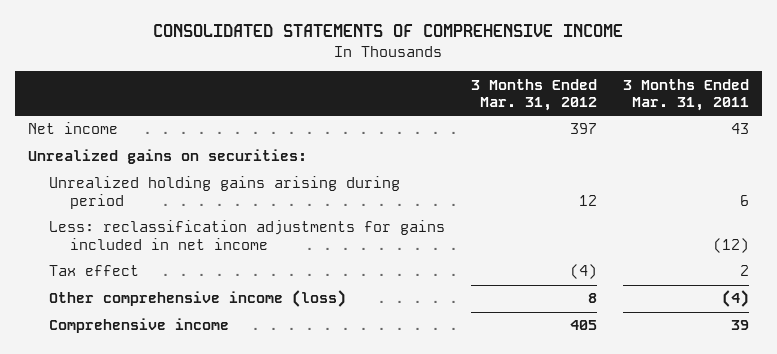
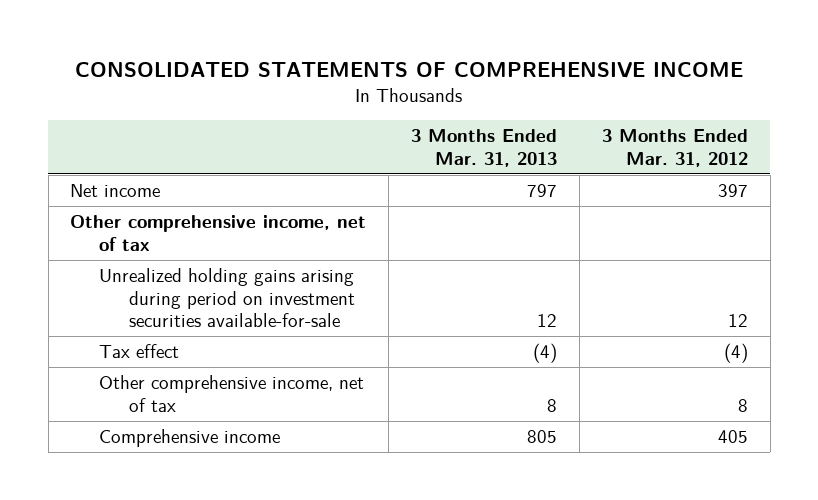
[622,78,749,112] 3 Months Ended Mar. 31, 2011 -> none
none -> [411,129,558,167] 3 Months Ended Mar. 31, 2013
[48,220,445,250] Less: reclassification adjustments for gains included in net income -> none
[27,149,307,165] Unrealized gains on securities: -> [70,215,367,251] Other comprehensive income, net of tax
[48,176,400,209] Unrealized holding gains arising during period -> [99,268,355,328] Unrealized holding gains arising during period on investment securities available-for-sale
[48,290,346,308] Other comprehensive income (loss) -> none
none -> [99,375,365,412] Other comprehensive income, net of tax

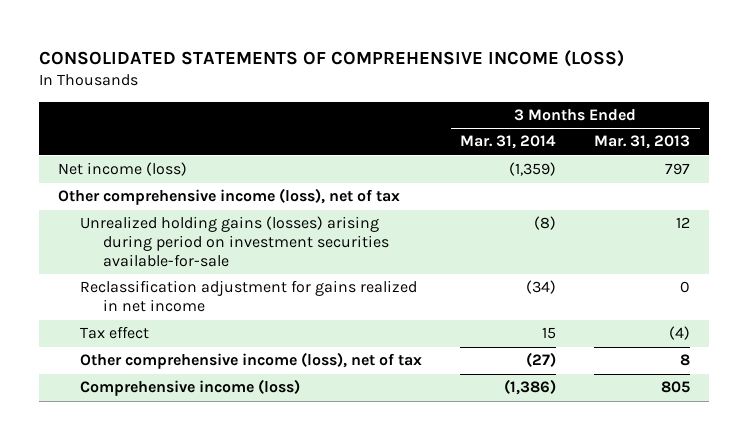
[75,61,744,78] CONSOLIDATED STATEMENTS OF COMPREHENSIVE INCOME -> [38,49,624,67] CONSOLIDATED STATEMENTS OF COMPREHENSIVE INCOME (LOSS)
[601,129,748,167] 3 Months Ended Mar. 31, 2012 -> none
none -> [460,135,557,150] Mar. 31, 2014
[70,184,161,198] Net income -> [57,162,187,177] Net income (loss)
[70,215,367,251] Other comprehensive income, net of tax -> [57,188,400,206] Other comprehensive income (loss), net of tax
[99,268,355,328] Unrealized holding gains arising during period on investment securities available-for-sale -> [80,216,390,268] Unrealized holding gains (losses) arising during period on investment securities available-for-sale
none -> [80,280,418,313] Reclassification adjustment for gains realized in net income
[99,375,365,412] Other comprehensive income, net of tax -> [80,352,423,370] Other comprehensive income (loss), net of tax
[99,429,281,448] Comprehensive income -> [80,379,301,397] Comprehensive income (loss)

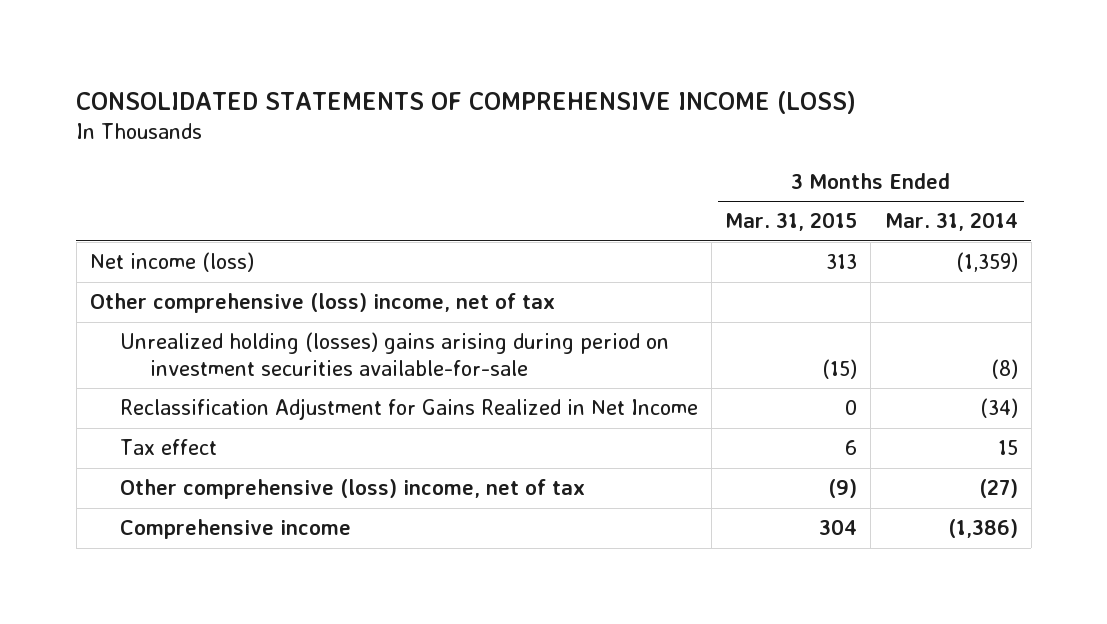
[594,135,691,150] Mar. 31, 2013 -> none
none -> [725,212,858,232] Mar. 31, 2015
[57,188,400,206] Other comprehensive income (loss), net of tax -> [89,293,555,314] Other comprehensive (loss) income, net of tax
[80,216,390,268] Unrealized holding gains (losses) arising during period on investment securities available-for-sale -> [119,332,669,376] Unrealized holding (losses) gains arising during period on investment securities available-for-sale
[80,280,418,313] Reclassification adjustment for gains realized in net income -> [119,398,698,421] Reclassification Adjustment for Gains Realized in Net Income
[80,352,423,370] Other comprehensive income (loss), net of tax -> [119,479,585,500] Other comprehensive (loss) income, net of tax
[80,379,301,397] Comprehensive income (loss) -> [119,519,351,540] Comprehensive income

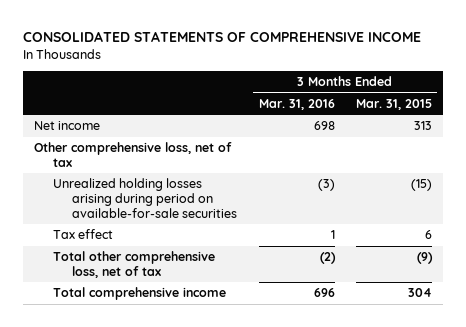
[76,90,857,114] CONSOLIDATED STATEMENTS OF COMPREHENSIVE INCOME (LOSS) -> [22,31,421,43] CONSOLIDATED STATEMENTS OF COMPREHENSIVE INCOME
[884,212,1018,232] Mar. 31, 2014 -> none
none -> [258,98,335,110] Mar. 31, 2016
[119,398,698,421] Reclassification Adjustment for Gains Realized in Net Income -> none
[89,252,254,273] Net income (loss) -> [33,121,100,131] Net income
[89,293,555,314] Other comprehensive (loss) income, net of tax -> [33,142,232,167] Other comprehensive loss, net of tax
[119,332,669,376] Unrealized holding (losses) gains arising during period on investment securities available-for-sale -> [52,178,238,218] Unrealized holding losses arising during period on available-for-sale securities
[119,479,585,500] Other comprehensive (loss) income, net of tax -> [52,251,215,278] Total other comprehensive loss, net of tax
[119,519,351,540] Comprehensive income -> [52,287,226,301] Total comprehensive income

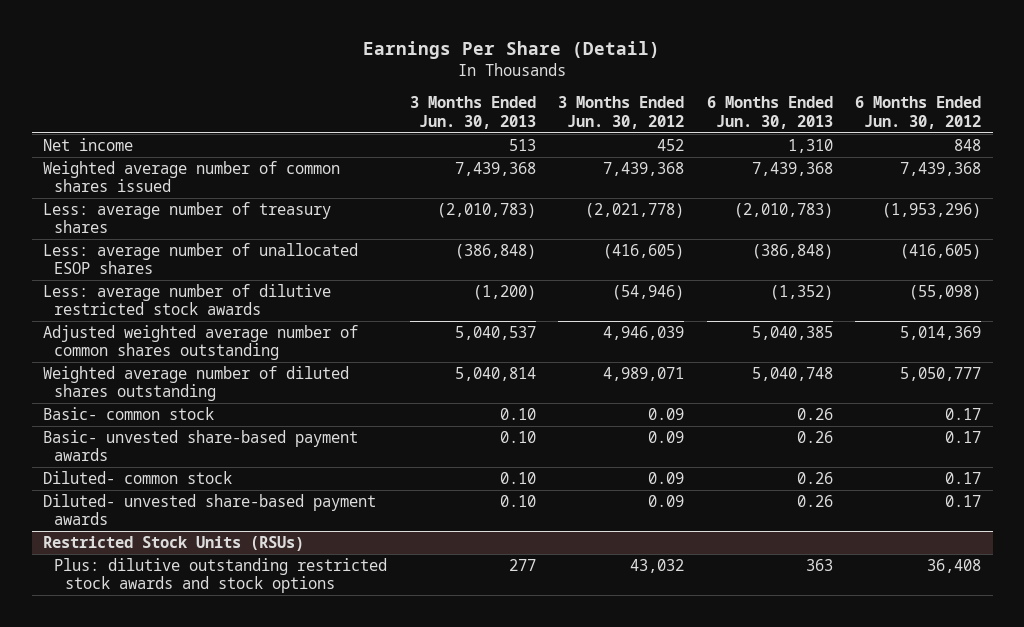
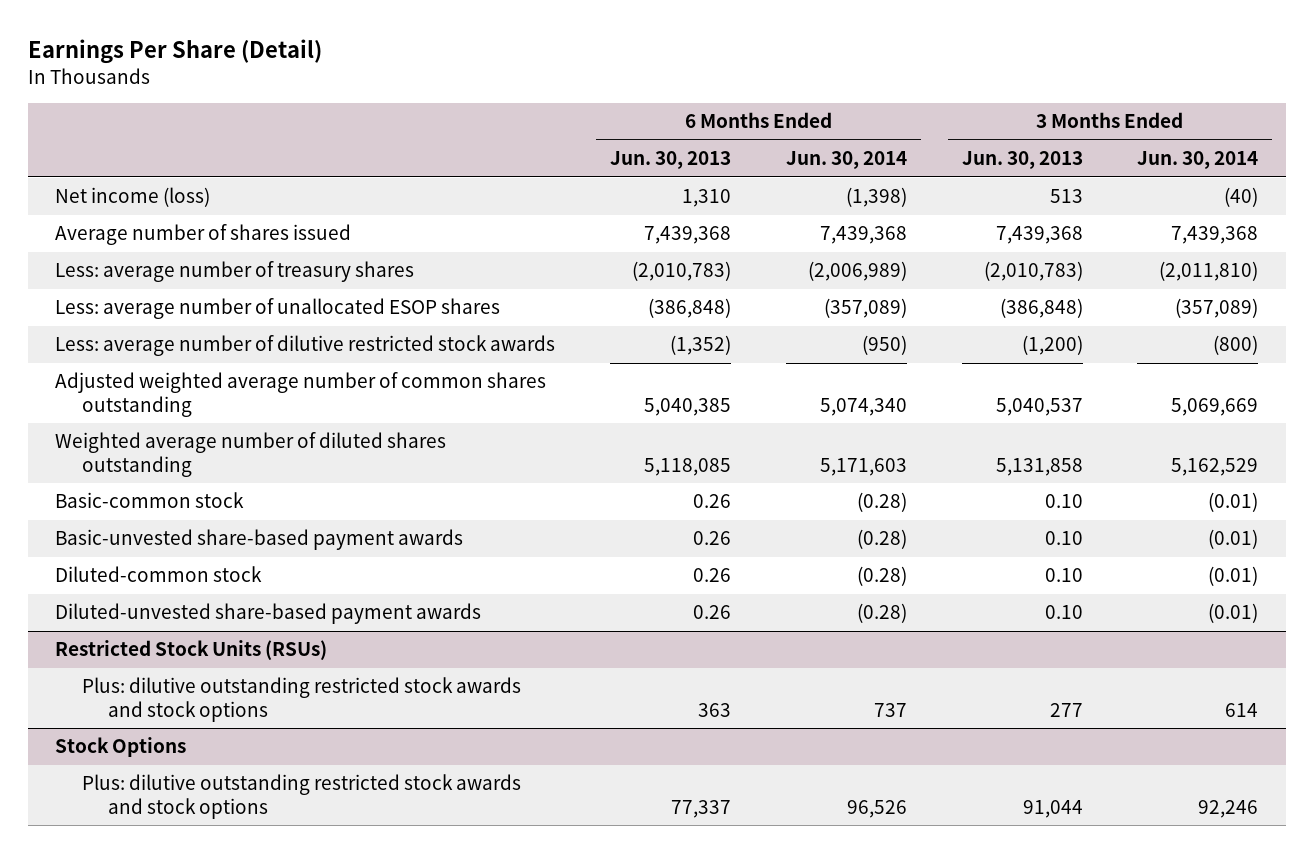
[558,96,685,129] 3 Months Ended Jun. 30, 2012 -> none
[855,96,982,129] 6 Months Ended Jun. 30, 2012 -> none
none -> [785,151,907,170] Jun. 30, 2014
none -> [1137,151,1259,170] Jun. 30, 2014
[42,138,133,152] Net income -> [55,187,211,208] Net income (loss)
[42,161,340,193] Weighted average number of common shares issued -> [55,224,352,246] Average number of shares issued
[454,367,536,382] 5,040,814 -> [995,457,1083,476] 5,131,858
[751,367,833,382] 5,040,748 -> [644,457,732,476] 5,118,085
[42,407,214,421] Basic- common stock -> [55,492,245,509] Basic-common stock
[42,430,358,462] Basic- unvested share-based payment awards -> [55,529,464,551] Basic-unvested share-based payment awards
[42,471,232,485] Diluted- common stock -> [55,566,263,583] Diluted-common stock
[42,494,376,526] Diluted- unvested share-based payment awards -> [55,603,482,625] Diluted-unvested share-based payment awards
none -> [55,737,187,758] Stock Options
none -> [81,774,521,819] Plus: dilutive outstanding restricted stock awards and stock options

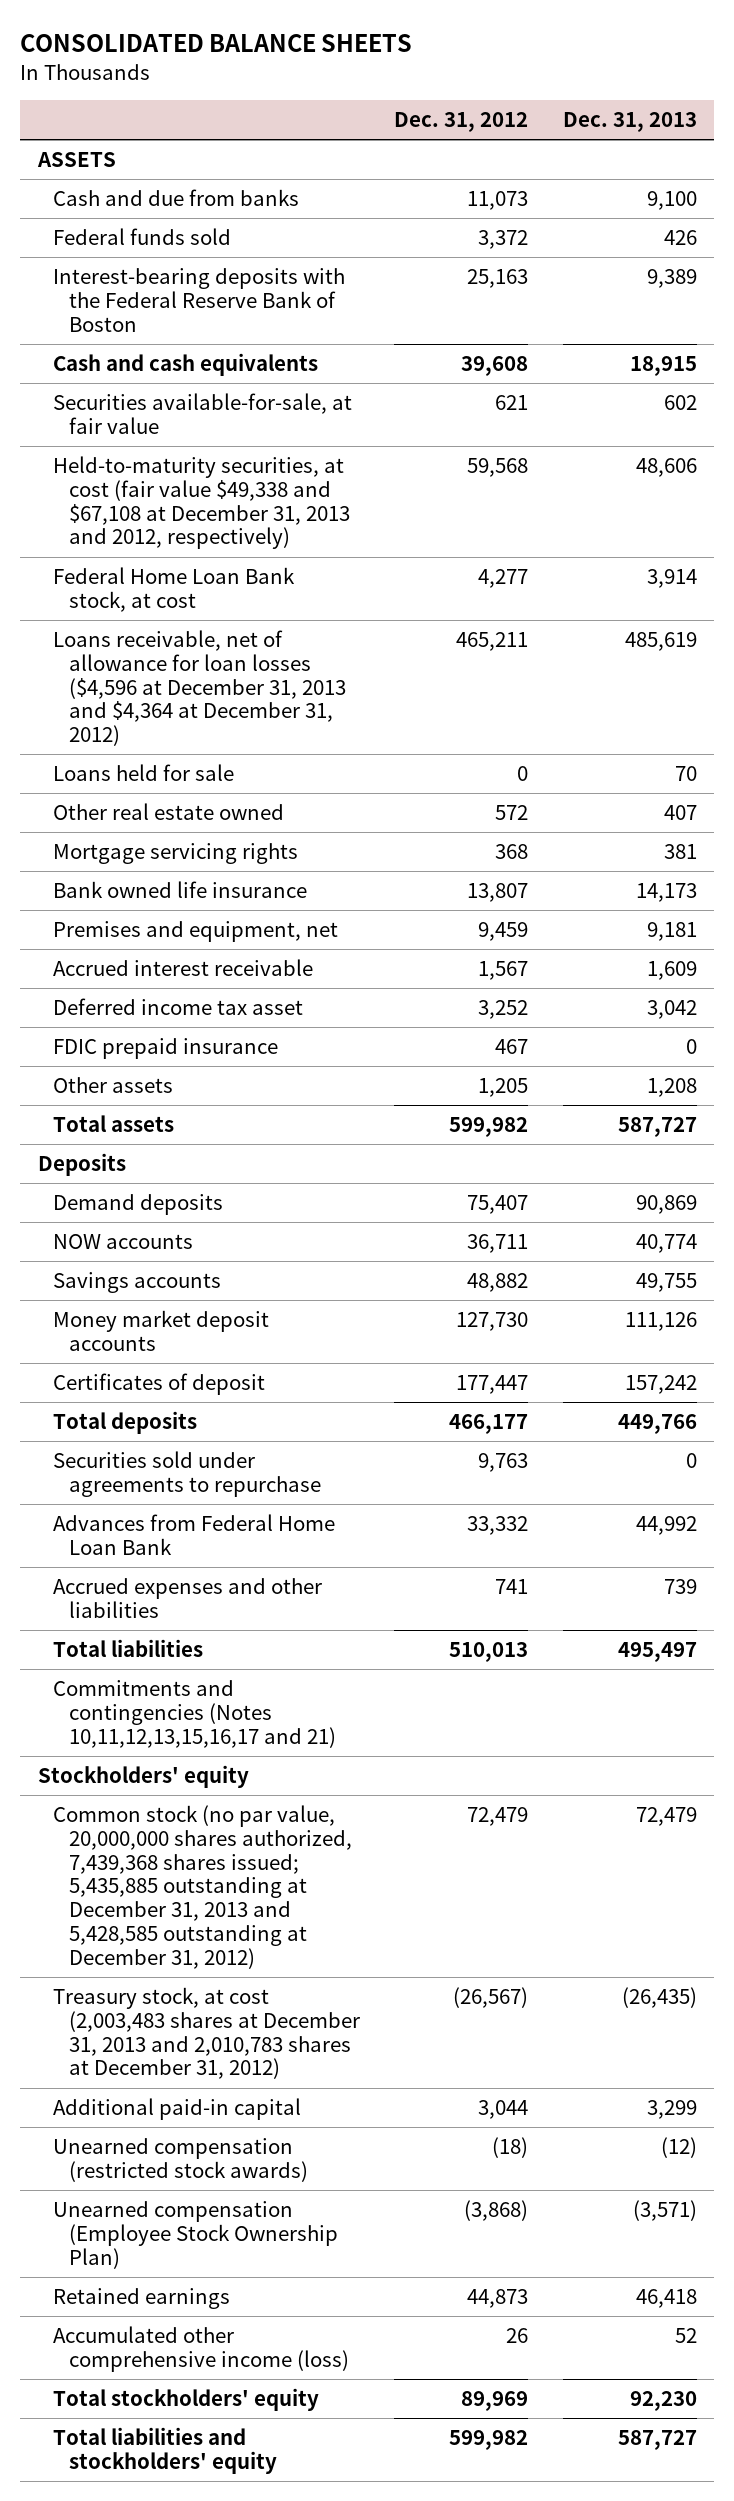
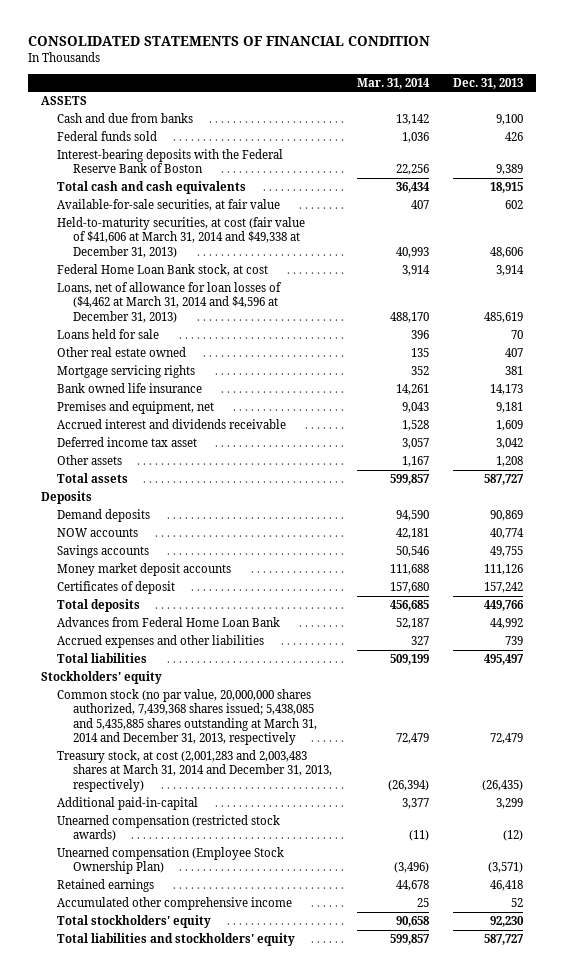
[20,34,413,53] CONSOLIDATED BALANCE SHEETS -> [28,36,431,47] CONSOLIDATED STATEMENTS OF FINANCIAL CONDITION
[394,112,529,133] Dec. 31, 2012 -> none
none -> [356,77,430,89] Mar. 31, 2014
[53,353,319,377] Cash and cash equivalents -> [56,180,246,194] Total cash and cash equivalents
[53,393,353,434] Securities available-for-sale, at fair value -> [56,198,280,211] Available-for-sale securities, at fair value
[53,456,350,550] Held-to-maturity securities, at cost (fair value $49,338 and $67,108 at December 31, 2013 and 2012, respectively) -> [56,216,305,258] Held-to-maturity securities, at cost (fair value of $41,606 at March 31, 2014 and $49,338 at December 31, 2013)
[53,630,346,747] Loans receivable, net of allowance for loan losses ($4,596 at December 31, 2013 and $4,364 at December 31, 2012) -> [56,281,282,323] Loans, net of allowance for loan losses of ($4,462 at March 31, 2014 and $4,596 at December 31, 2013)
[53,959,314,977] Accrued interest receivable -> [56,418,286,429] Accrued interest and dividends receivable
[53,1038,279,1060] FDIC prepaid insurance -> none
[53,1451,321,1497] Securities sold under agreements to repurchase -> none
[53,1680,336,1748] Commitments and contingencies (Notes 10,11,12,13,15,16,17 and 21) -> none
[53,1805,352,1969] Common stock (no par value, 20,000,000 shares authorized, 7,439,368 shares issued; 5,435,885 outstanding at December 31, 2013 and 5,428,585 outstanding at December 31, 2012) -> [56,688,318,746] Common stock (no par value, 20,000,000 shares authorized, 7,439,368 shares issued; 5,438,085 and 5,435,885 shares outstanding at March 31, 2014 and December 31, 2013, respectively
[53,1987,360,2080] Treasury stock, at cost (2,003,483 shares at December 31, 2013 and 2,010,783 shares at December 31, 2012) -> [56,749,333,792] Treasury stock, at cost (2,001,283 and 2,003,483 shares at March 31, 2014 and December 31, 2013, respectively)
[53,2098,302,2121] Additional paid-in capital -> [56,796,198,810] Additional paid-in-capital
[53,2326,349,2372] Accumulated other comprehensive income (loss) -> [56,896,292,910] Accumulated other comprehensive income

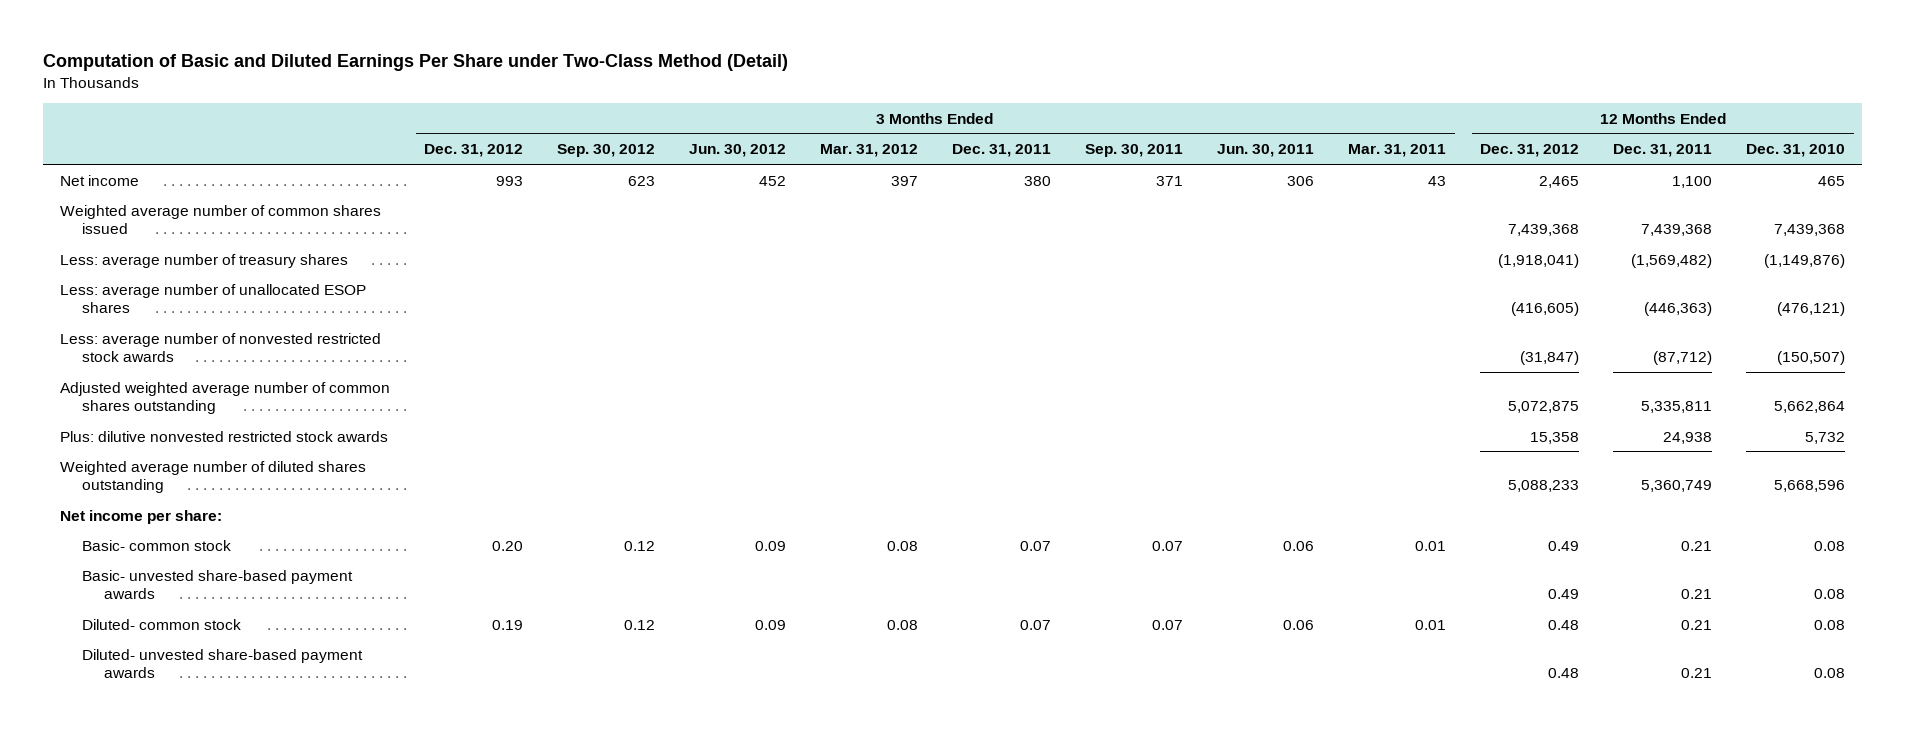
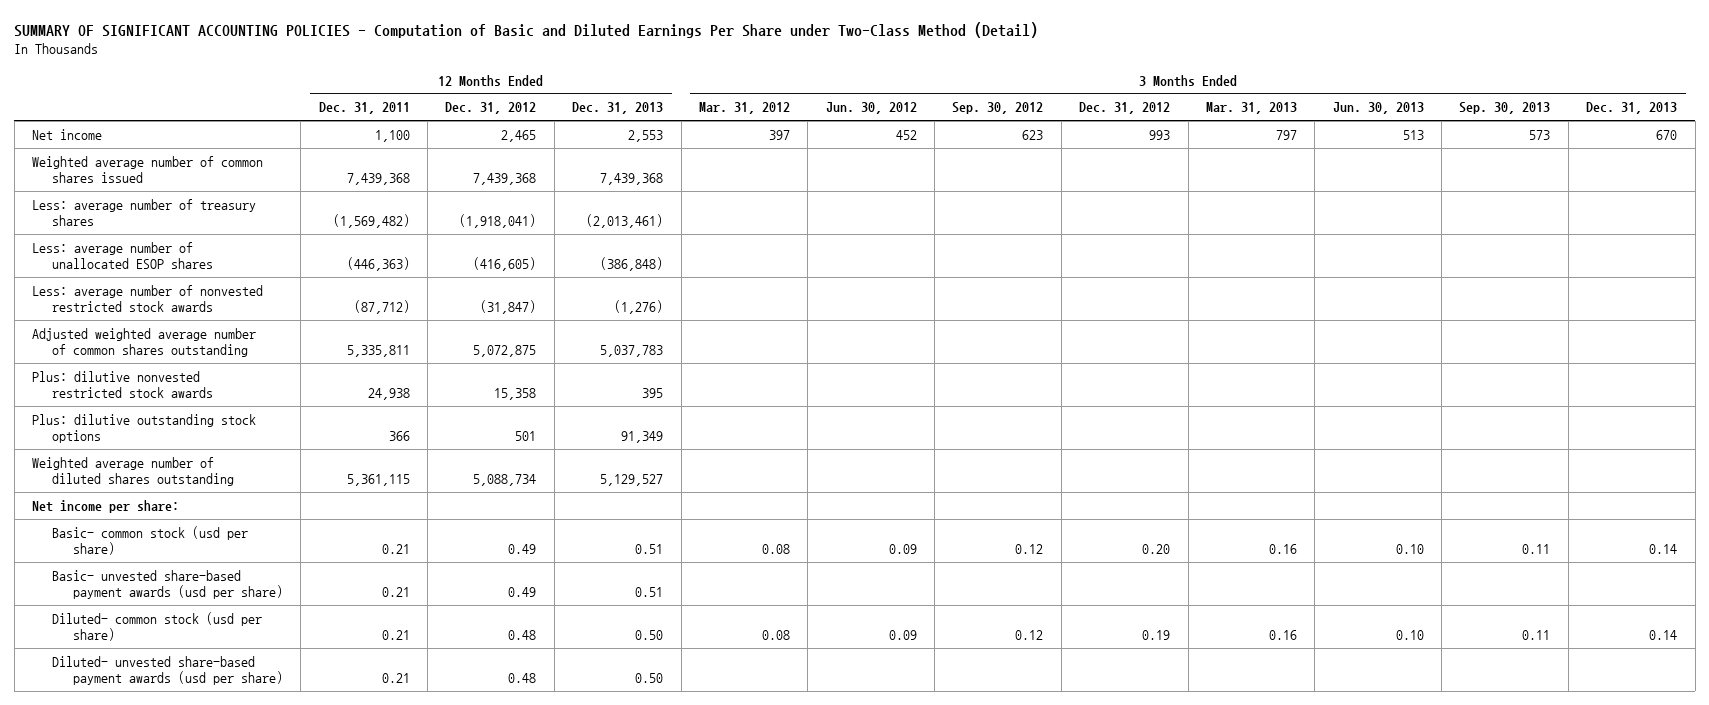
[43,54,789,72] Computation of Basic and Diluted Earnings Per Share under Two-Class Method (Detail) -> [14,22,1039,39] SUMMARY OF SIGNIFICANT ACCOUNTING POLICIES - Computation of Basic and Diluted Earnings Per Share under Two-Class Method (Detail)
[952,144,1052,158] Dec. 31, 2011 -> none
[1085,144,1184,158] Sep. 30, 2011 -> none
[1217,144,1315,158] Jun. 30, 2011 -> none
[1348,144,1447,158] Mar. 31, 2011 -> none
[1746,144,1846,158] Dec. 31, 2010 -> none
none -> [572,102,664,115] Dec. 31, 2013
none -> [1205,102,1297,115] Mar. 31, 2013
none -> [1332,102,1424,115] Jun. 30, 2013
none -> [1459,102,1551,115] Sep. 30, 2013
none -> [1586,102,1678,115] Dec. 31, 2013
none -> [31,413,256,444] Plus: dilutive outstanding stock options
[1508,480,1580,493] 5,088,233 -> [473,474,537,487] 5,088,734
[1641,480,1713,493] 5,360,749 -> [346,474,410,487] 5,361,115
[82,539,232,551] Basic- common stock -> [52,525,249,556] Basic- common stock (usd per share)
[82,569,354,600] Basic- unvested share-based payment awards -> [52,569,283,600] Basic- unvested share-based payment awards (usd per share)
[82,618,242,630] Diluted- common stock -> [52,611,263,642] Diluted- common stock (usd per share)
[82,648,364,679] Diluted- unvested share-based payment awards -> [52,655,283,686] Diluted- unvested share-based payment awards (usd per share)

